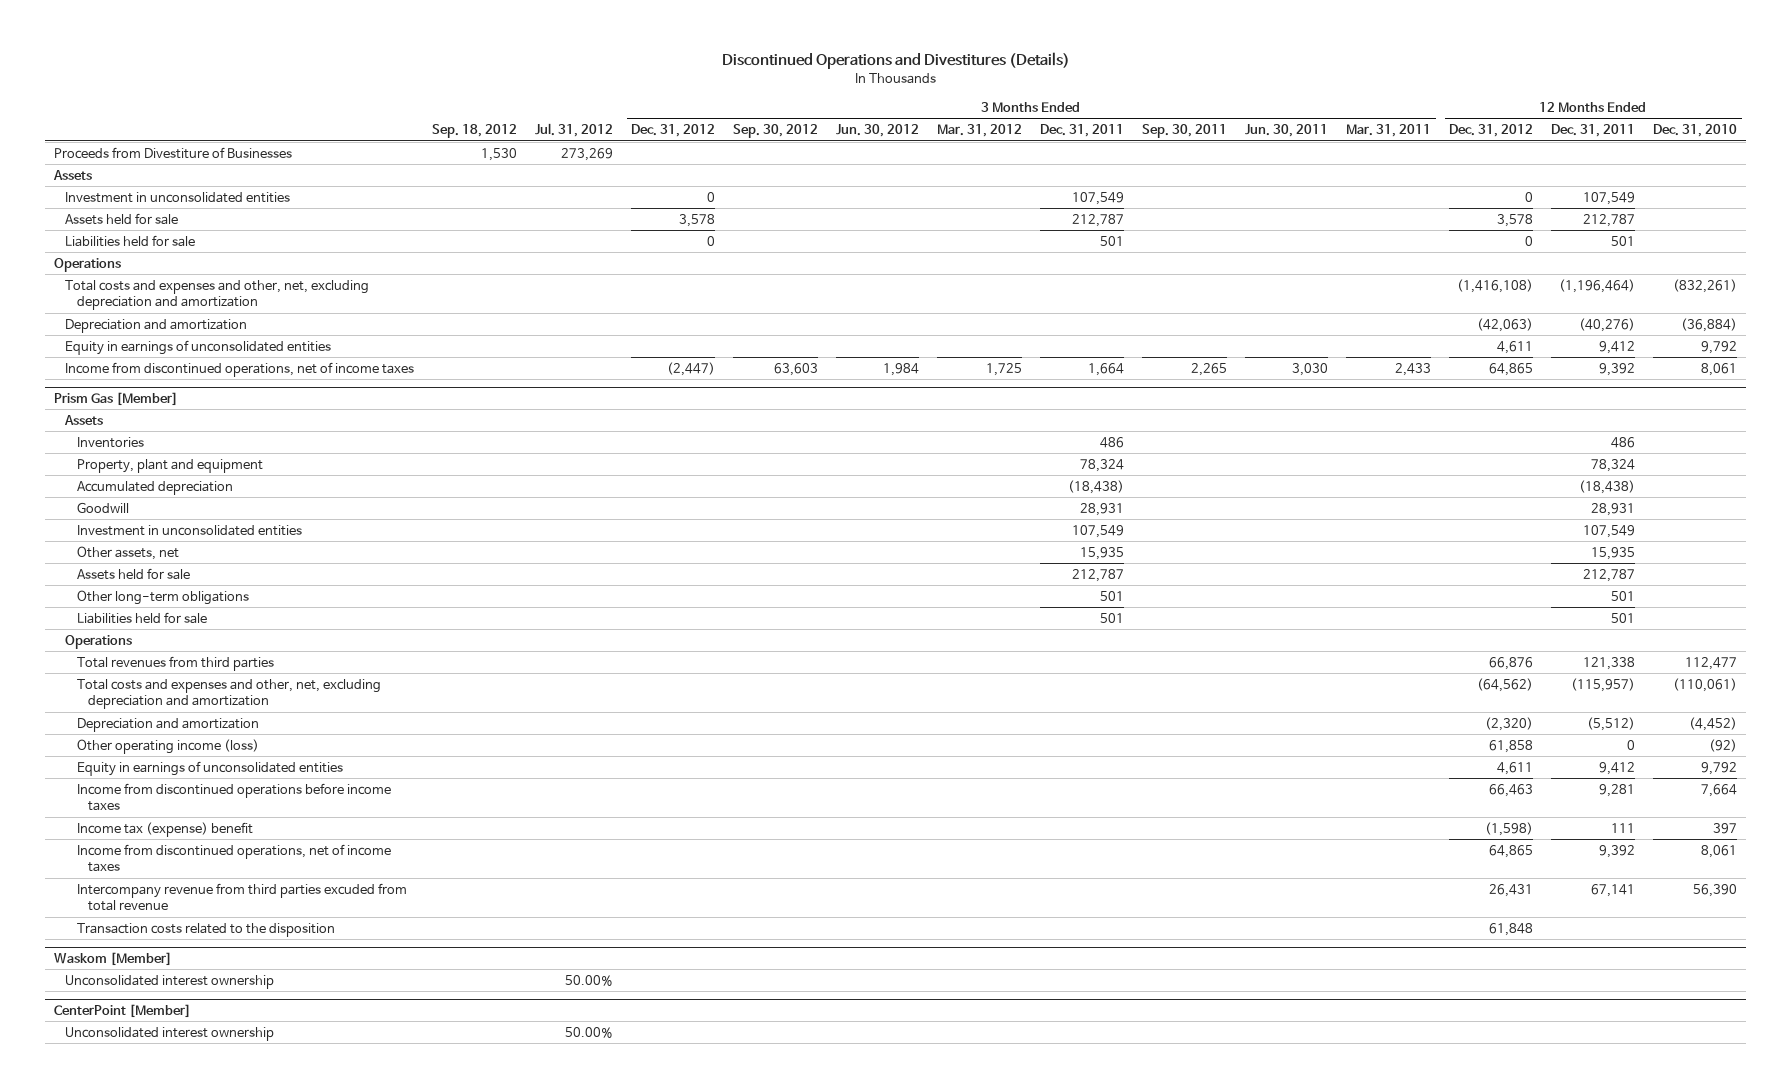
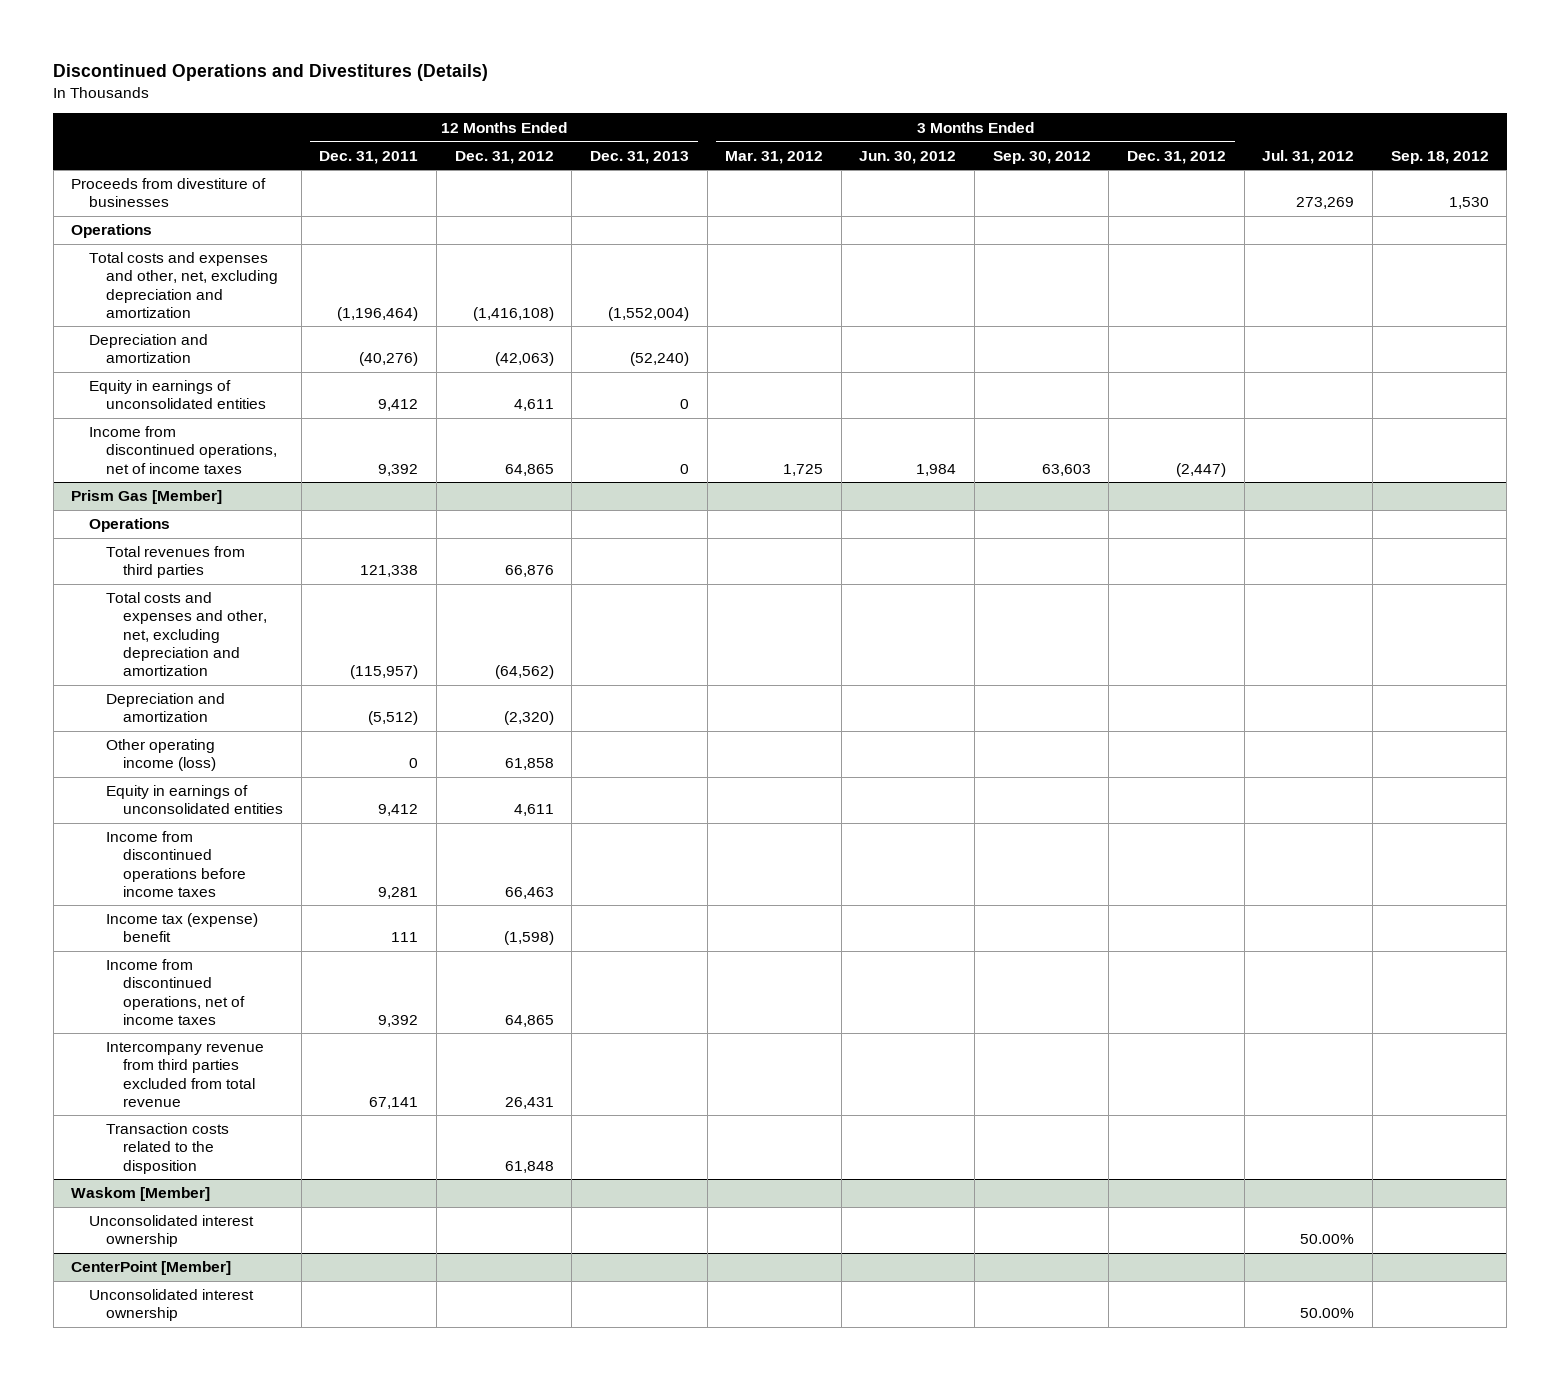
[1040,124,1125,138] Dec. 31, 2011 -> none
[1142,124,1228,139] Sep. 30, 2011 -> none
[1245,124,1329,138] Jun. 30, 2011 -> none
[1346,124,1432,138] Mar. 31, 2011 -> none
[1653,124,1738,138] Dec. 31, 2010 -> none
none -> [589,150,689,164] Dec. 31, 2013
[53,169,93,180] Assets -> none
[65,191,291,203] Investment in unconsolidated entities -> none
[65,212,179,225] Assets held for sale -> none
[65,234,196,247] Liabilities held for sale -> none
[54,146,293,159] Proceeds from Divestiture of Businesses -> [71,178,267,208] Proceeds from divestiture of businesses
[64,414,104,425] Assets -> none
[76,436,144,448] Inventories -> none
[76,458,263,473] Property, plant and equipment -> none
[76,480,233,495] Accumulated depreciation -> none
[76,501,129,513] Goodwill -> none
[76,524,302,536] Investment in unconsolidated entities -> none
[76,545,179,560] Other assets, net -> none
[76,567,190,580] Assets held for sale -> none
[76,589,249,605] Other long-term obligations -> none
[76,611,207,624] Liabilities held for sale -> none
[76,882,407,912] Intercompany revenue from third parties excuded from total revenue -> [105,1042,264,1107] Intercompany revenue from third parties excluded from total revenue

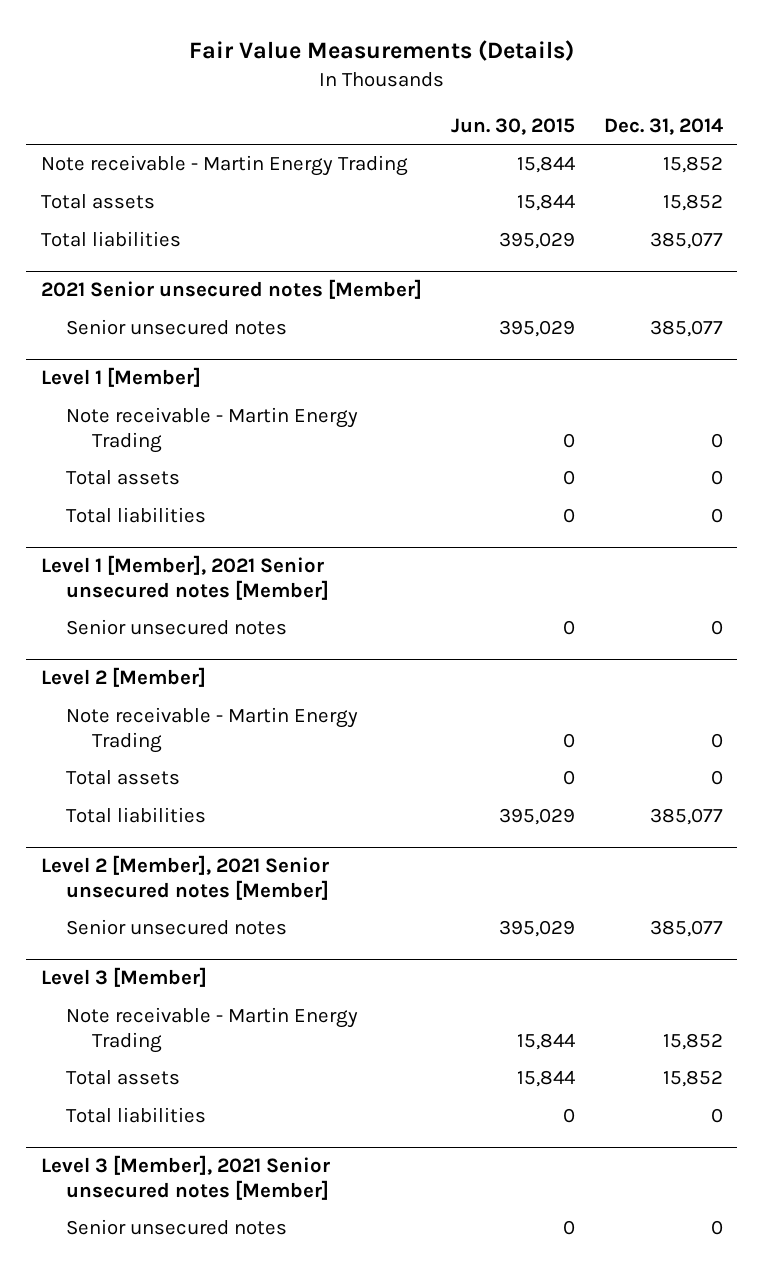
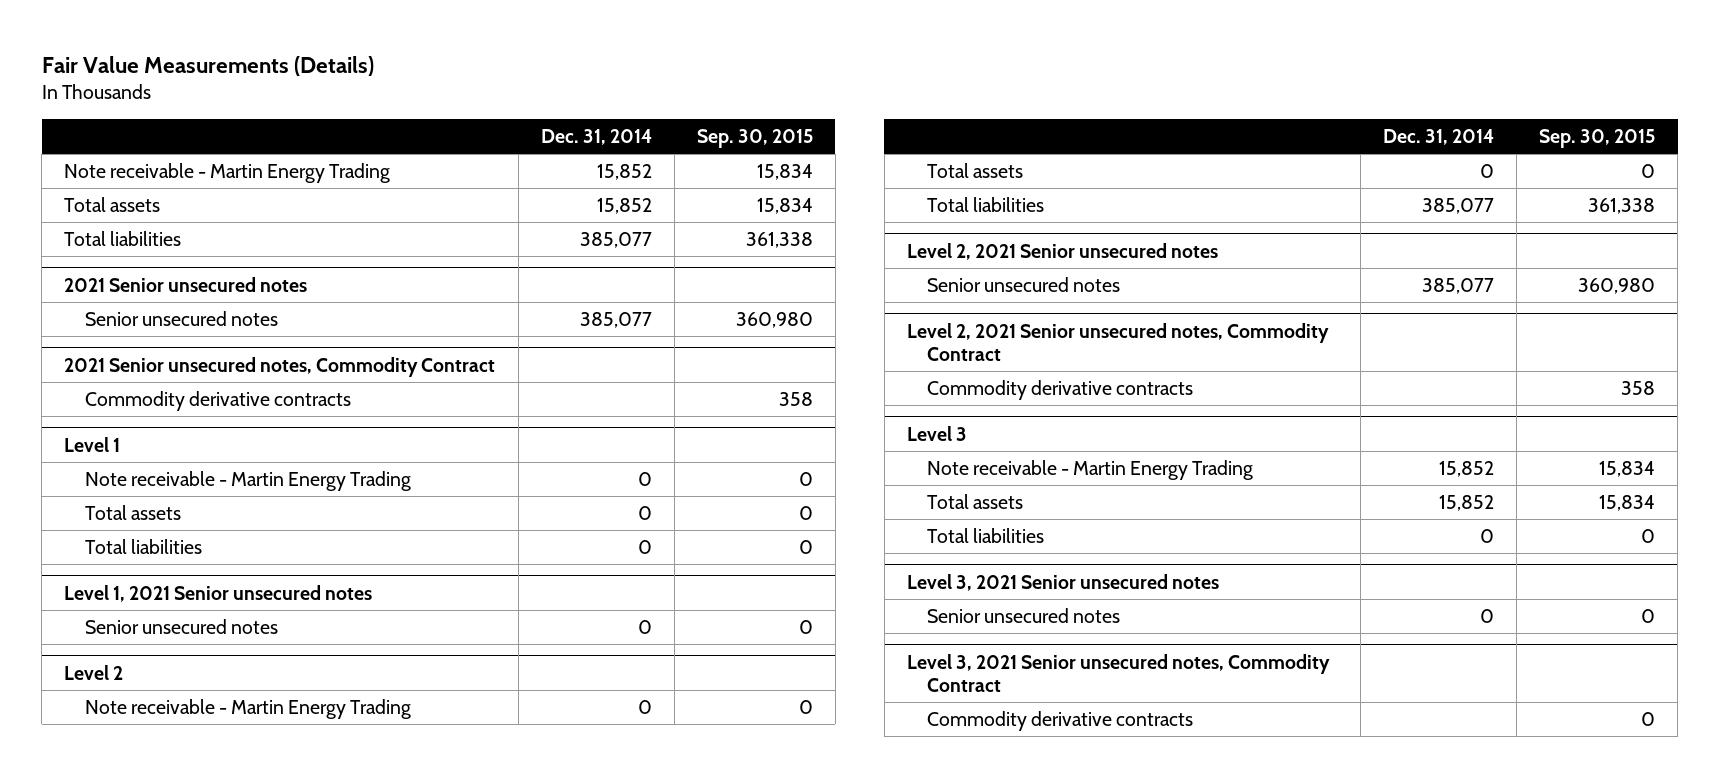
[450,117,575,135] Jun. 30, 2015 -> none
none -> [696,128,813,148] Sep. 30, 2015
[40,279,422,300] 2021 Senior unsecured notes [Member] -> [64,276,308,292] 2021 Senior unsecured notes
none -> [64,356,496,377] 2021 Senior unsecured notes, Commodity Contract
none -> [84,391,351,412] Commodity derivative contracts
[40,367,201,388] Level 1 [Member] -> [64,436,121,452] Level 1
[40,555,330,600] Level 1 [Member], 2021 Senior unsecured notes [Member] -> [64,584,373,602] Level 1, 2021 Senior unsecured notes
[40,667,206,688] Level 2 [Member] -> [64,664,124,680] Level 2
[40,855,330,900] Level 2 [Member], 2021 Senior unsecured notes [Member] -> [907,242,1219,260] Level 2, 2021 Senior unsecured notes
none -> [907,322,1330,361] Level 2, 2021 Senior unsecured notes, Commodity Contract
none -> [927,380,1194,401] Commodity derivative contracts
[40,967,207,988] Level 3 [Member] -> [907,425,968,441] Level 3
[40,1155,330,1200] Level 3 [Member], 2021 Senior unsecured notes [Member] -> [907,573,1220,591] Level 3, 2021 Senior unsecured notes
none -> [907,653,1331,692] Level 3, 2021 Senior unsecured notes, Commodity Contract
none -> [927,711,1194,732] Commodity derivative contracts

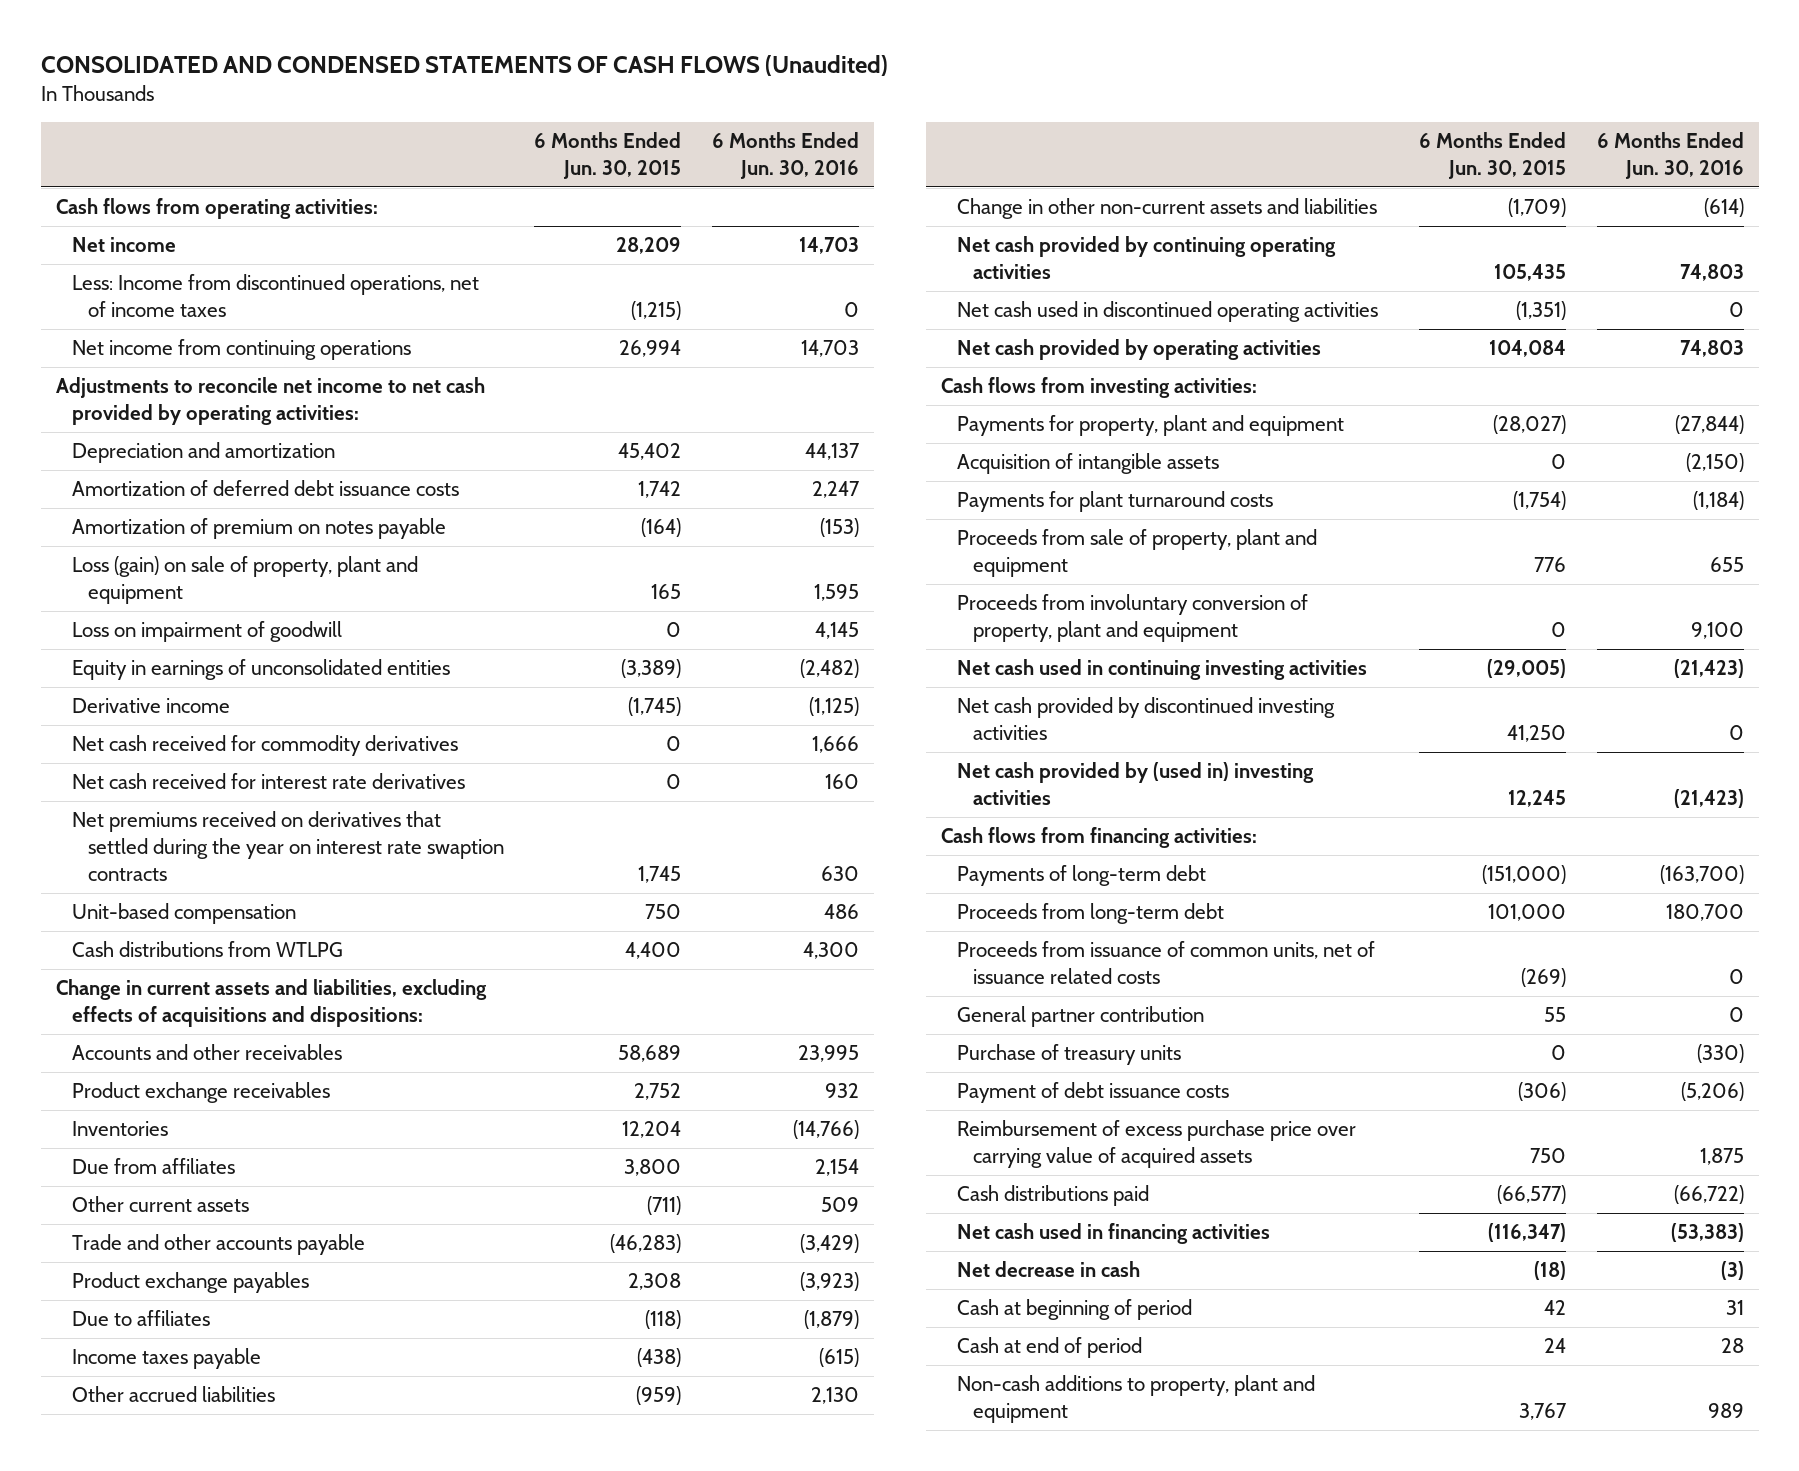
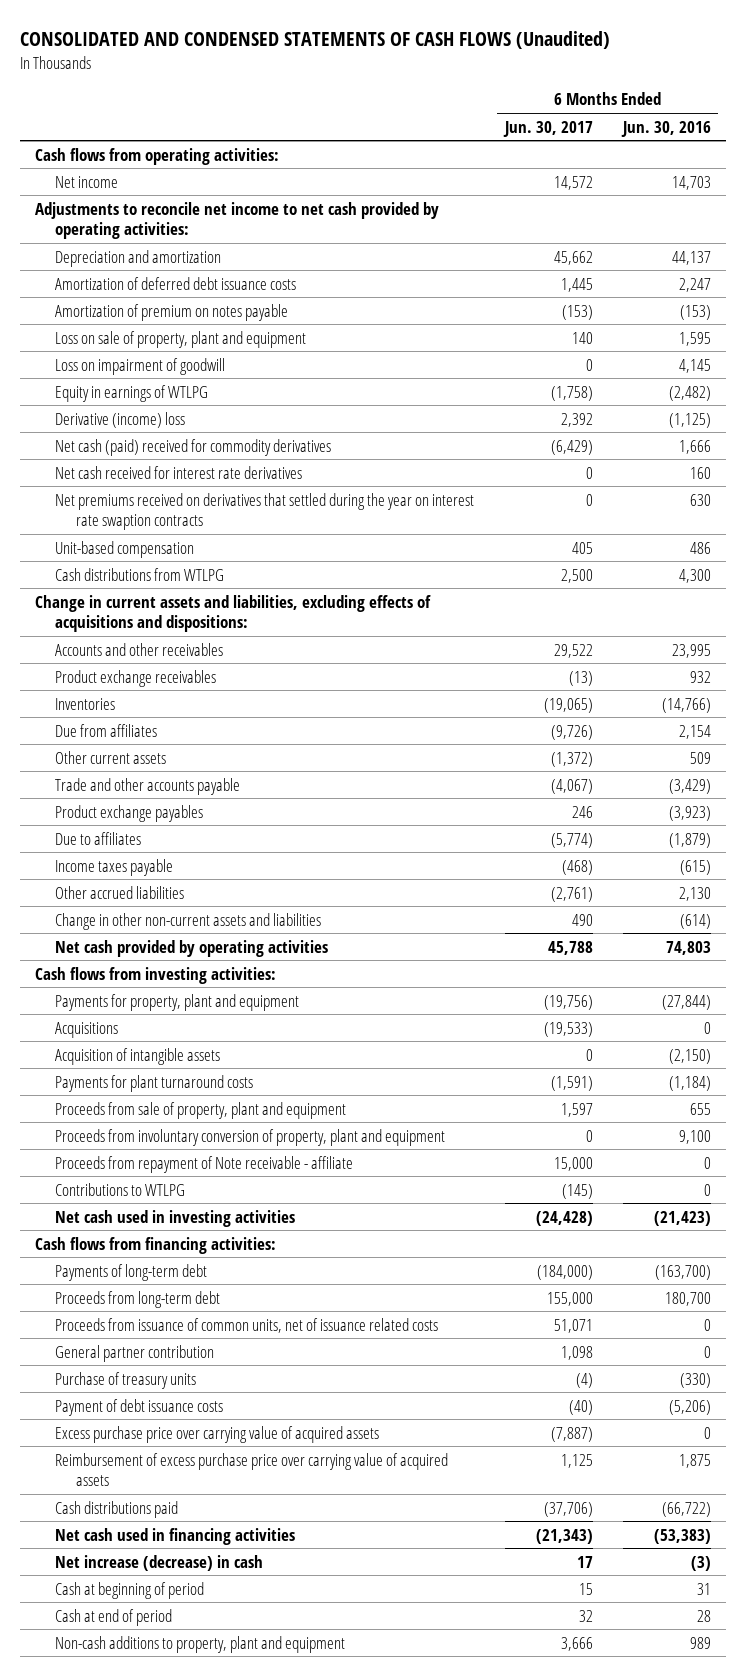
[534,131,682,179] 6 Months Ended Jun. 30, 2015 -> none
none -> [502,120,593,137] Jun. 30, 2017
[71,274,479,318] Less: Income from discontinued operations, net of income taxes -> none
[71,339,411,361] Net income from continuing operations -> none
[71,556,418,605] Loss (gain) on sale of property, plant and equipment -> [55,330,307,348] Loss on sale of property, plant and equipment
[71,659,450,681] Equity in earnings of unconsolidated entities -> [55,384,209,402] Equity in earnings of WTLPG
[71,698,230,714] Derivative income -> [55,411,186,428] Derivative (income) loss
[71,735,458,757] Net cash received for commodity derivatives -> [55,438,332,456] Net cash (paid) received for commodity derivatives
[956,236,1336,280] Net cash provided by continuing operating activities -> none
[956,301,1378,323] Net cash used in discontinued operating activities -> none
none -> [55,1021,119,1038] Acquisitions
[956,659,1367,681] Net cash used in continuing investing activities -> none
[956,697,1335,741] Net cash provided by discontinued investing activities -> none
none -> [55,1155,354,1173] Proceeds from repayment of Note receivable - affiliate
none -> [55,1182,186,1196] Contributions to WTLPG
[956,762,1314,806] Net cash provided by (used in) investing activities -> [55,1209,296,1227] Net cash used in investing activities
none -> [55,1425,380,1443] Excess purchase price over carrying value of acquired assets
[956,1261,1140,1278] Net decrease in cash -> [55,1554,264,1571] Net increase (decrease) in cash

